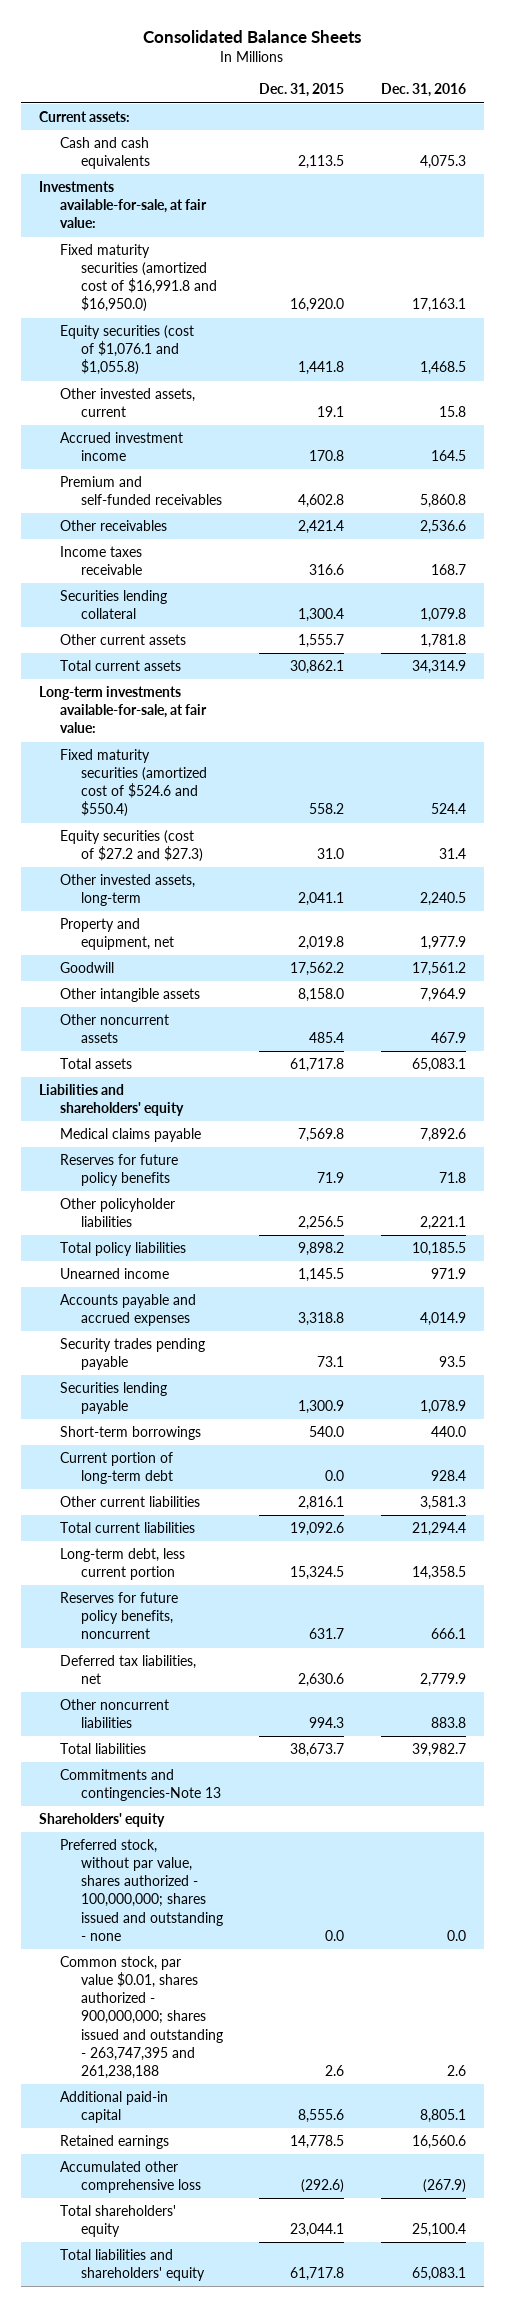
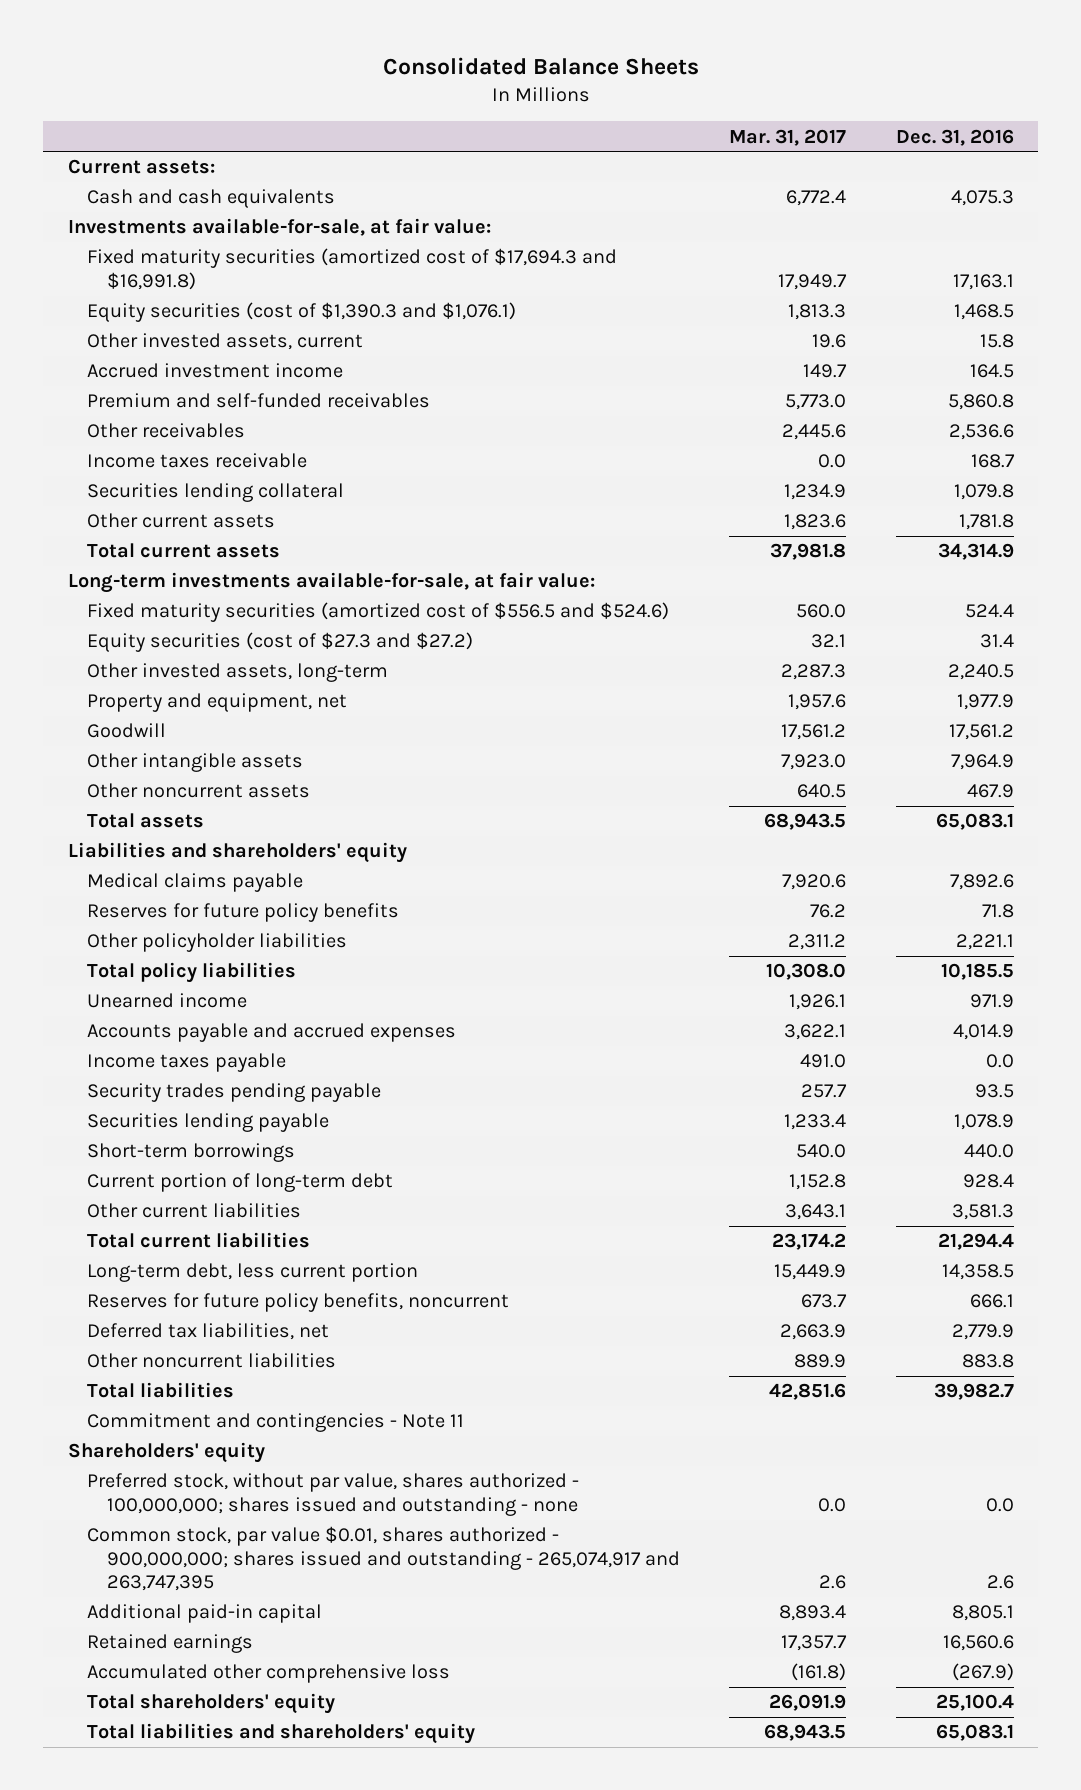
[259,83,345,98] Dec. 31, 2015 -> none
none -> [729,128,847,146] Mar. 31, 2017
[60,244,218,313] Fixed maturity securities (amortized cost of $16,991.8 and $16,950.0) -> [87,248,618,290] Fixed maturity securities (amortized cost of $17,694.3 and $16,991.8)
[60,325,195,376] Equity securities (cost of $1,076.1 and $1,055.8) -> [87,302,517,323] Equity securities (cost of $1,390.3 and $1,076.1)
[60,749,208,818] Fixed maturity securities (amortized cost of $524.6 and $550.4) -> [87,602,670,623] Fixed maturity securities (amortized cost of $556.5 and $524.6)
[60,830,204,863] Equity securities (cost of $27.2 and $27.3) -> [87,632,474,653] Equity securities (cost of $27.3 and $27.2)
none -> [87,1053,287,1073] Income taxes payable
[60,1769,222,1802] Commitments and contingencies-Note 13 -> [87,1413,465,1433] Commitment and contingencies - Note 11
[60,1956,224,2079] Common stock, par value $0.01, shares authorized - 900,000,000; shares issued and outstanding - 263,747,395 and 261,238,188 -> [87,1526,680,1592] Common stock, par value $0.01, shares authorized - 900,000,000; shares issued and outstanding - 265,074,917 and 263,747,395

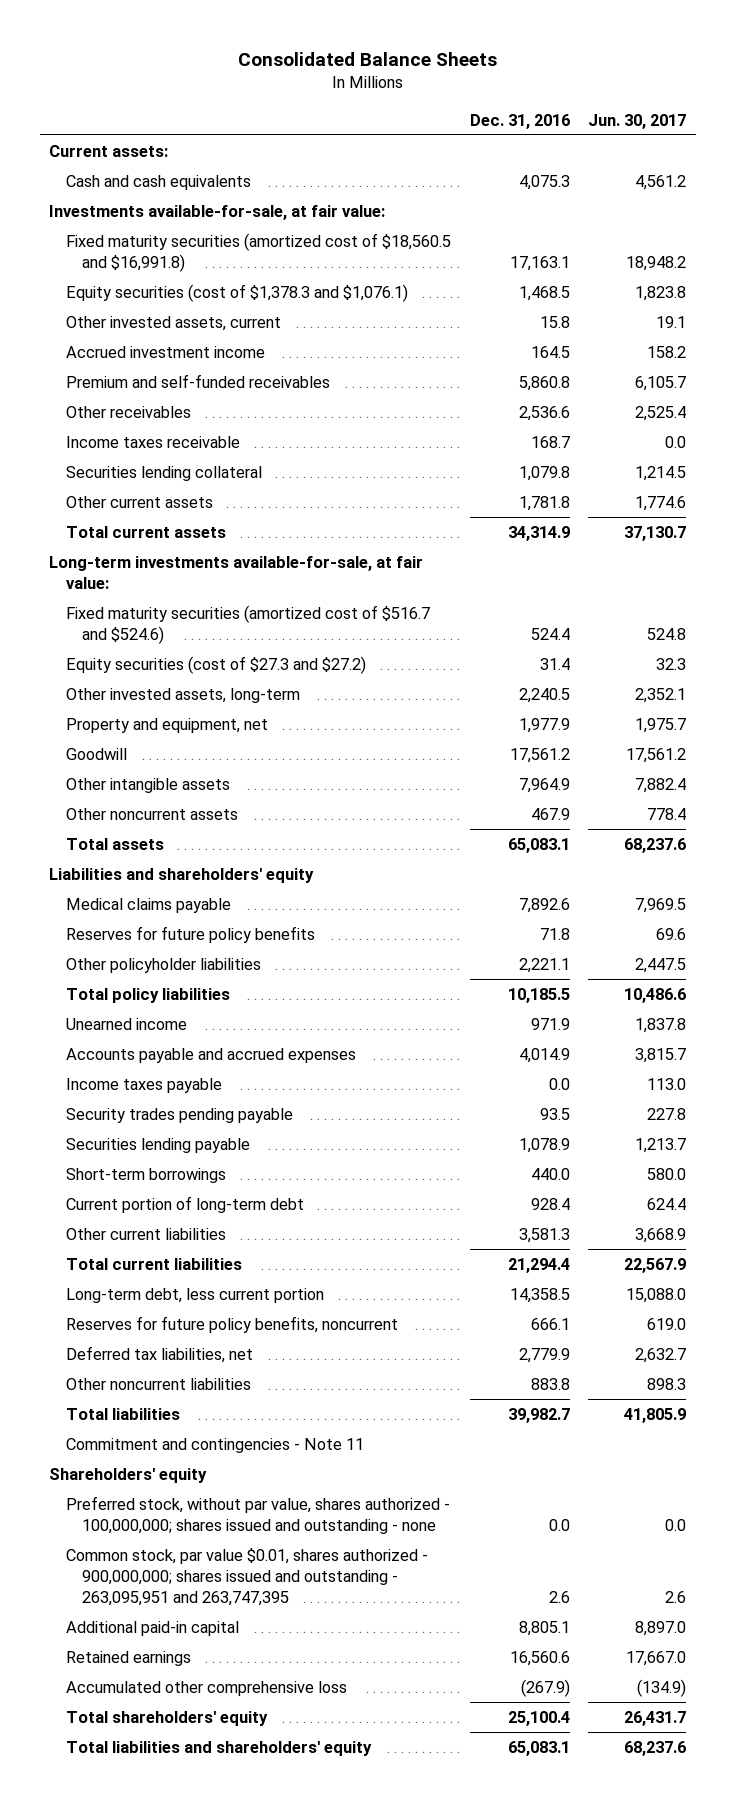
[729,128,847,146] Mar. 31, 2017 -> none
none -> [588,113,687,129] Jun. 30, 2017
[87,248,618,290] Fixed maturity securities (amortized cost of $17,694.3 and $16,991.8) -> [65,232,451,272] Fixed maturity securities (amortized cost of $18,560.5 and $16,991.8)
[87,302,517,323] Equity securities (cost of $1,390.3 and $1,076.1) -> [65,283,408,302] Equity securities (cost of $1,378.3 and $1,076.1)
[87,602,670,623] Fixed maturity securities (amortized cost of $556.5 and $524.6) -> [65,604,430,644] Fixed maturity securities (amortized cost of $516.7 and $524.6)
[87,1526,680,1592] Common stock, par value $0.01, shares authorized - 900,000,000; shares issued and outstanding - 265,074,917 and 263,747,395 -> [65,1547,428,1606] Common stock, par value $0.01, shares authorized - 900,000,000; shares issued and outstanding - 263,095,951 and 263,747,395

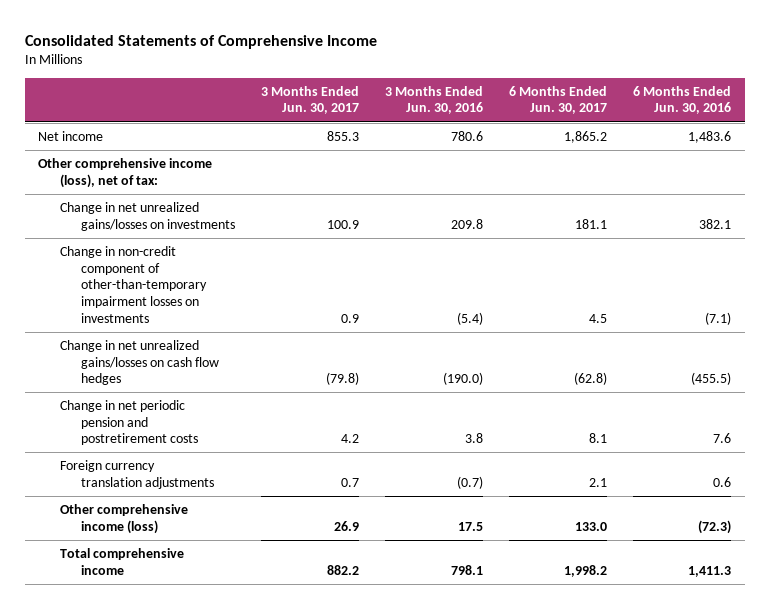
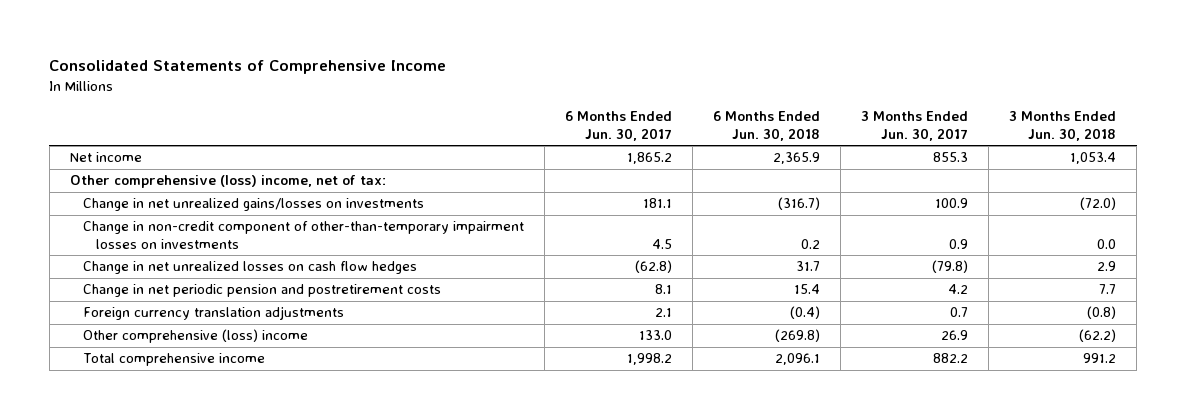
[385,85,484,115] 3 Months Ended Jun. 30, 2016 -> none
[633,85,732,115] 6 Months Ended Jun. 30, 2016 -> none
none -> [712,111,820,141] 6 Months Ended Jun. 30, 2018
none -> [1009,111,1117,141] 3 Months Ended Jun. 30, 2018
[38,157,213,188] Other comprehensive income (loss), net of tax: -> [69,175,386,189] Other comprehensive (loss) income, net of tax:
[59,339,219,386] Change in net unrealized gains/losses on cash flow hedges -> [82,261,417,275] Change in net unrealized losses on cash flow hedges
[59,503,188,534] Other comprehensive income (loss) -> [82,329,308,344] Other comprehensive (loss) income

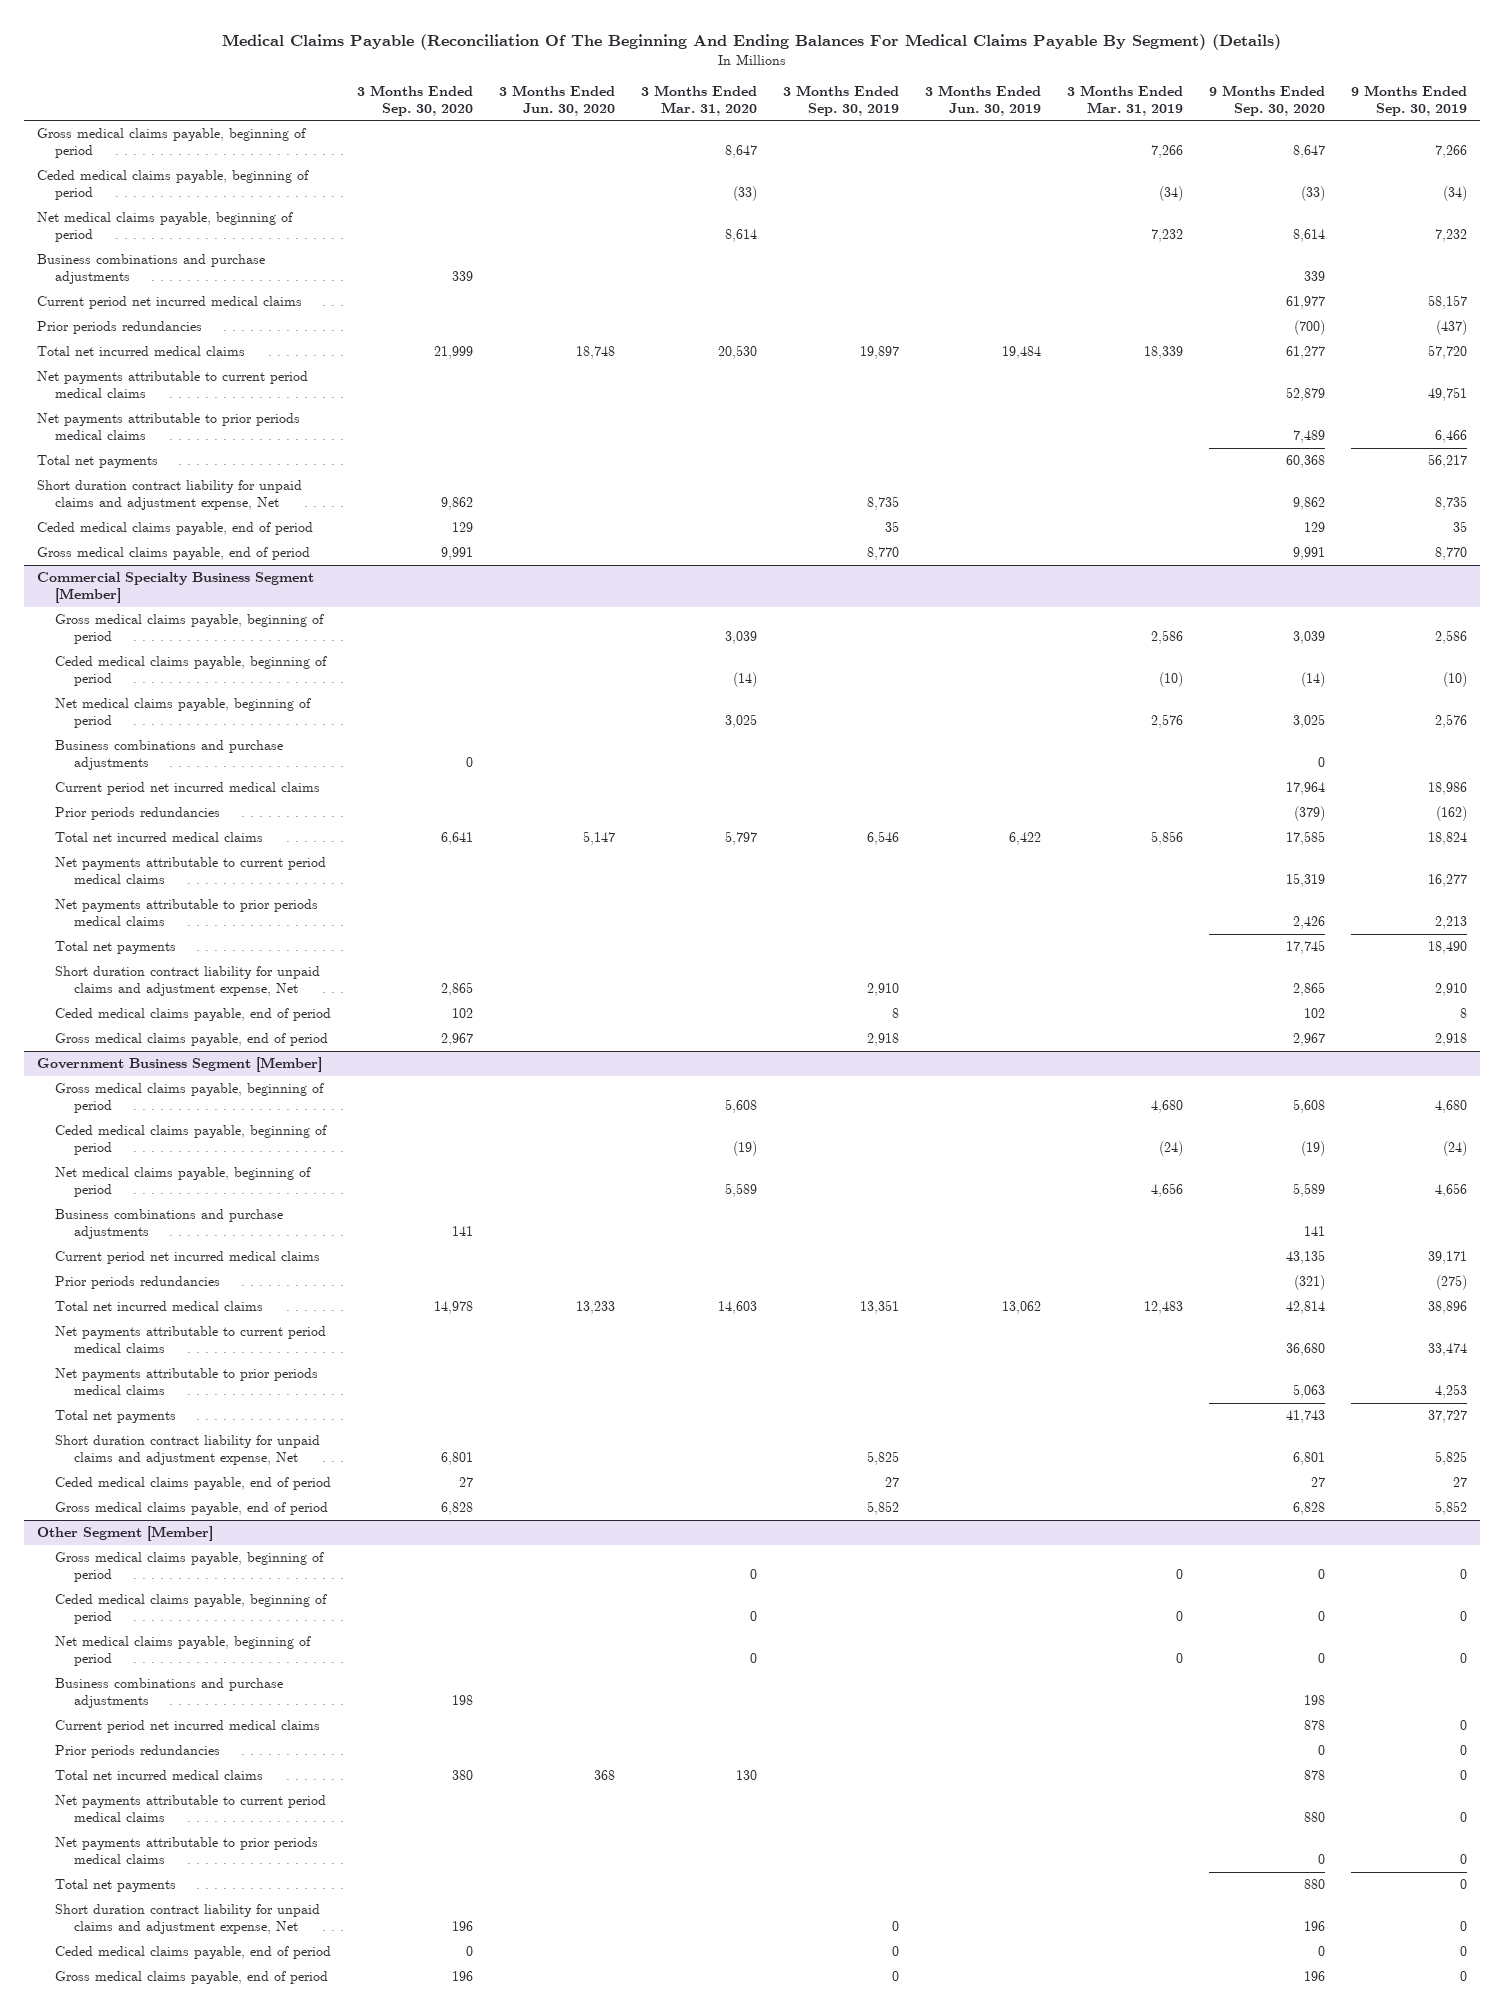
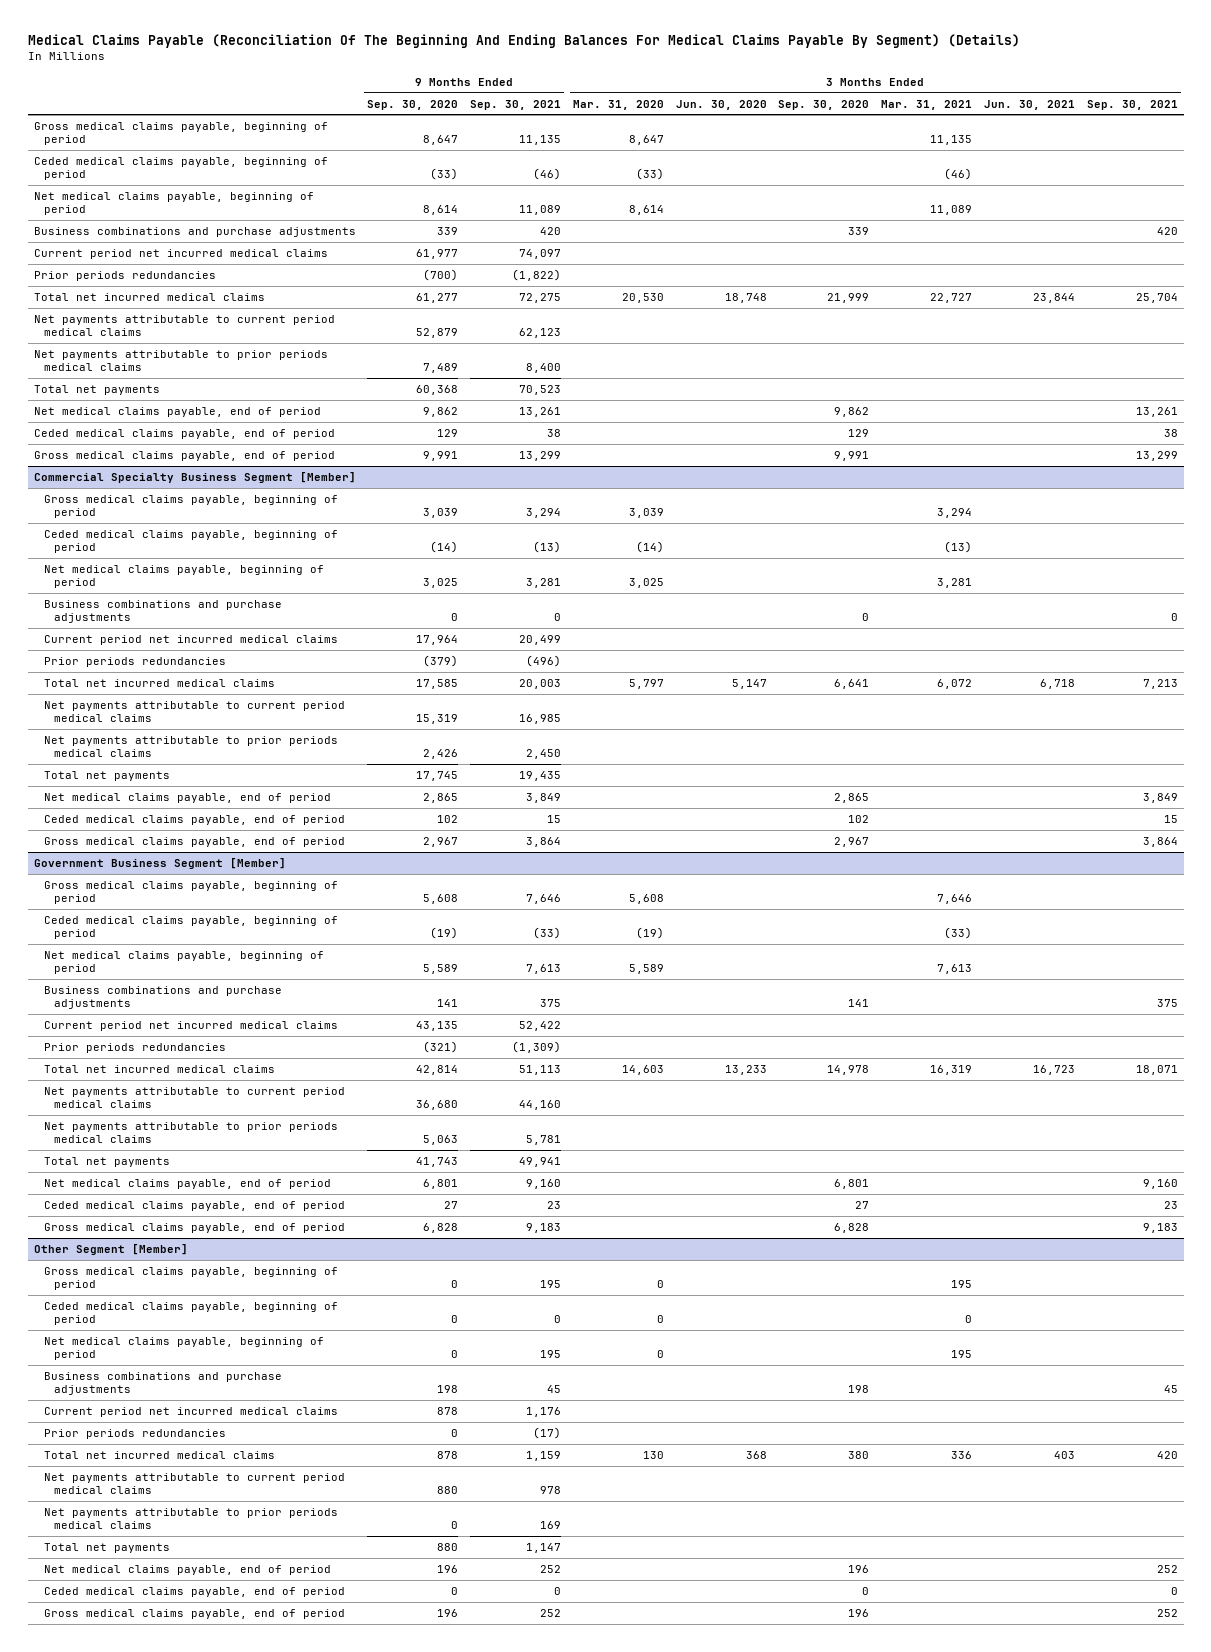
[783,84,900,117] 3 Months Ended Sep. 30, 2019 -> none
[924,84,1041,117] 3 Months Ended Jun. 30, 2019 -> none
[1066,84,1183,117] 3 Months Ended Mar. 31, 2019 -> none
[1350,84,1467,117] 9 Months Ended Sep. 30, 2019 -> none
none -> [470,99,562,110] Sep. 30, 2021
none -> [881,99,973,110] Mar. 31, 2021
none -> [984,99,1076,110] Jun. 30, 2021
none -> [1086,99,1178,110] Sep. 30, 2021
[37,480,303,511] Short duration contract liability for unpaid claims and adjustment expense, Net -> [33,406,321,417] Net medical claims payable, end of period
[55,966,321,997] Short duration contract liability for unpaid claims and adjustment expense, Net -> [43,792,331,803] Net medical claims payable, end of period
[55,1435,321,1466] Short duration contract liability for unpaid claims and adjustment expense, Net -> [43,1178,331,1189] Net medical claims payable, end of period
[55,1904,321,1935] Short duration contract liability for unpaid claims and adjustment expense, Net -> [43,1564,331,1575] Net medical claims payable, end of period

